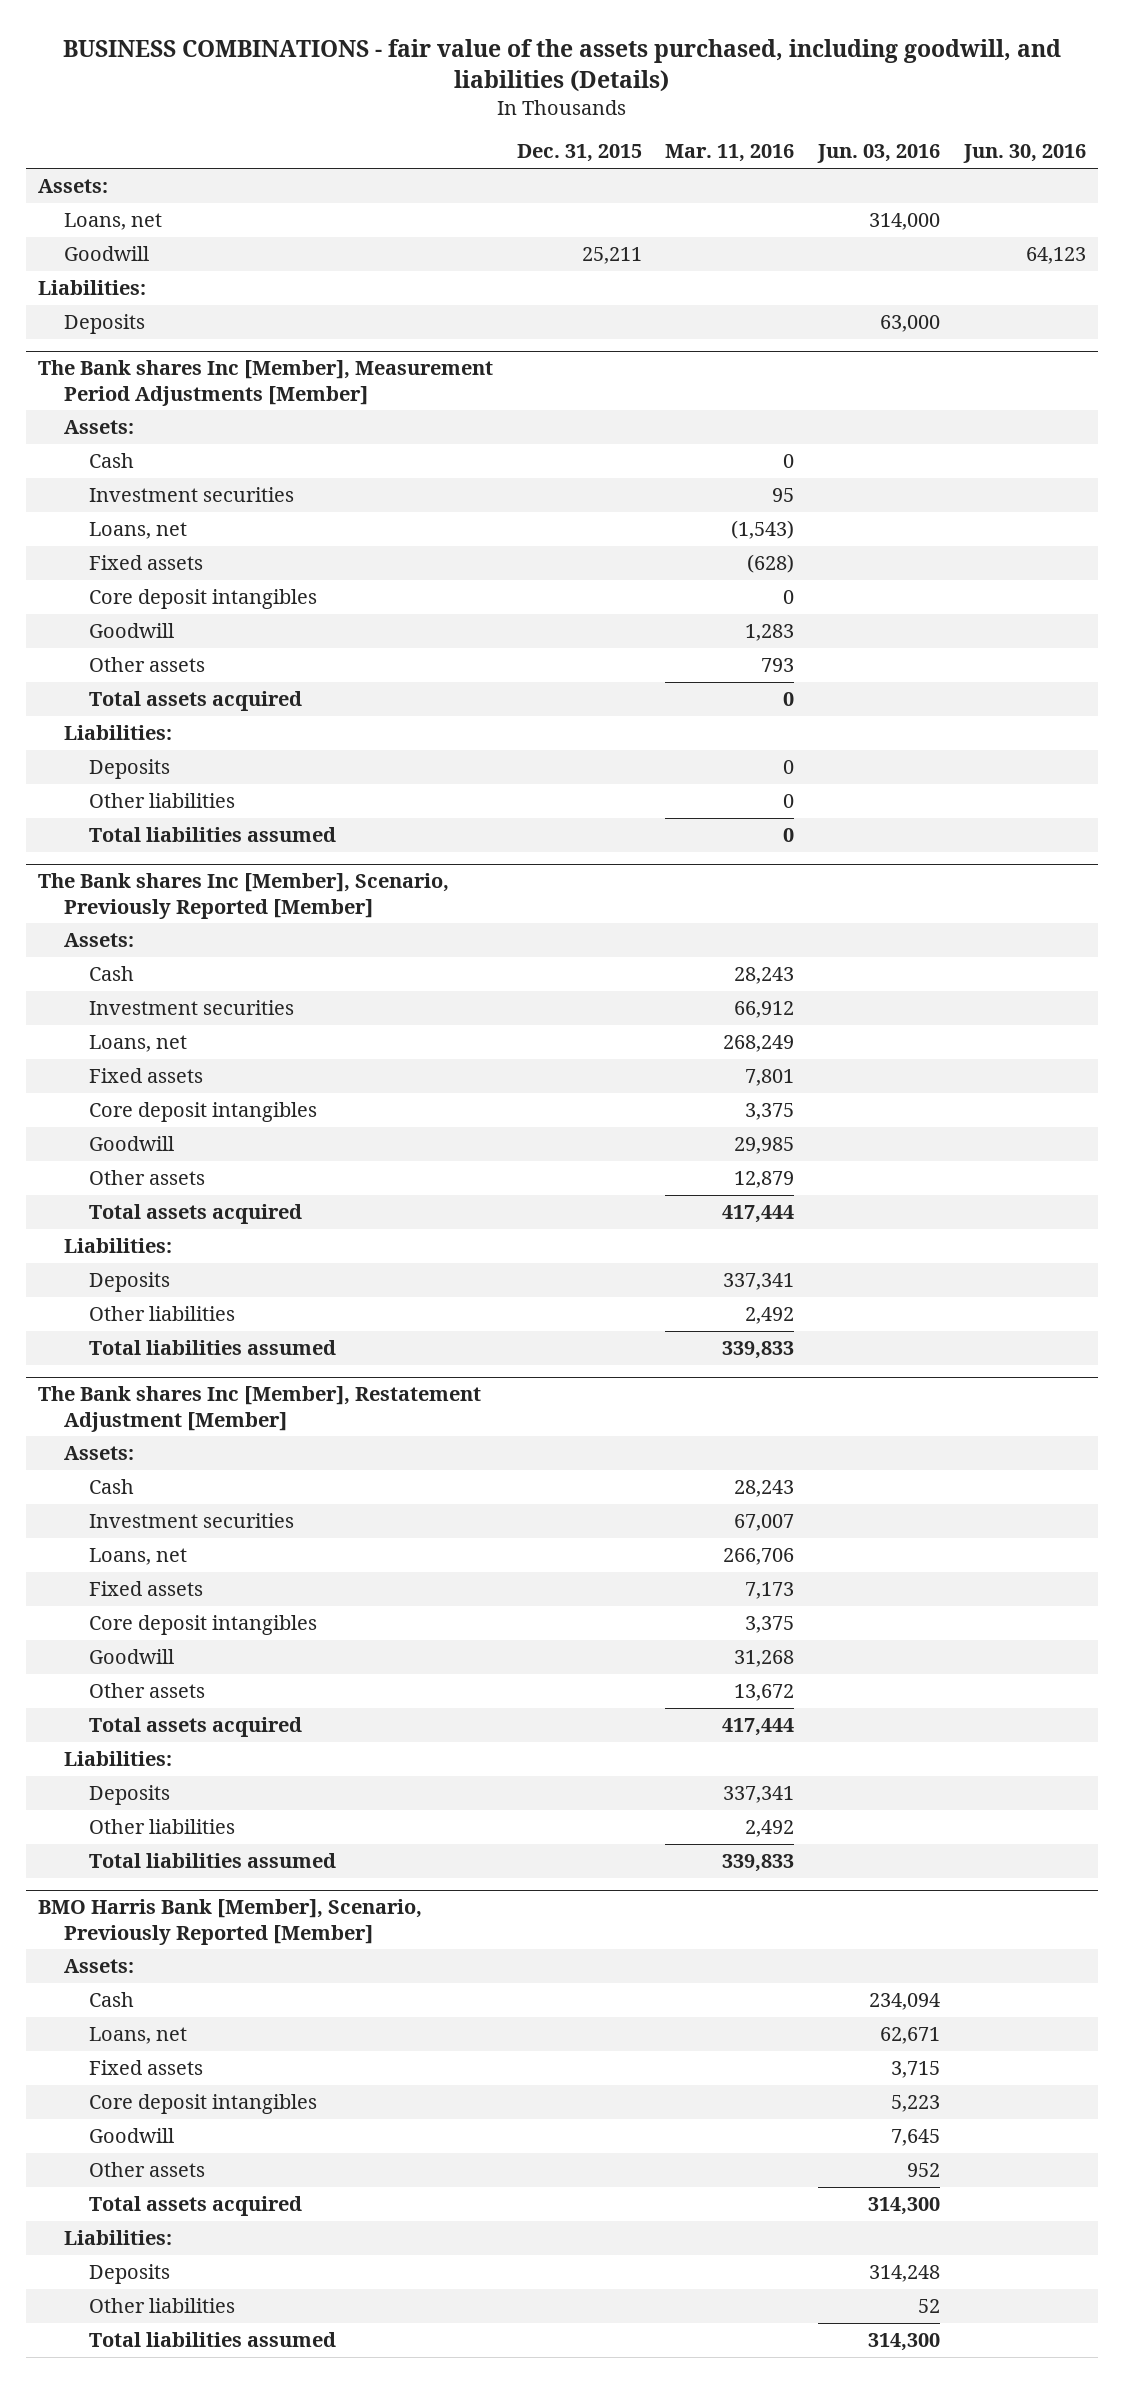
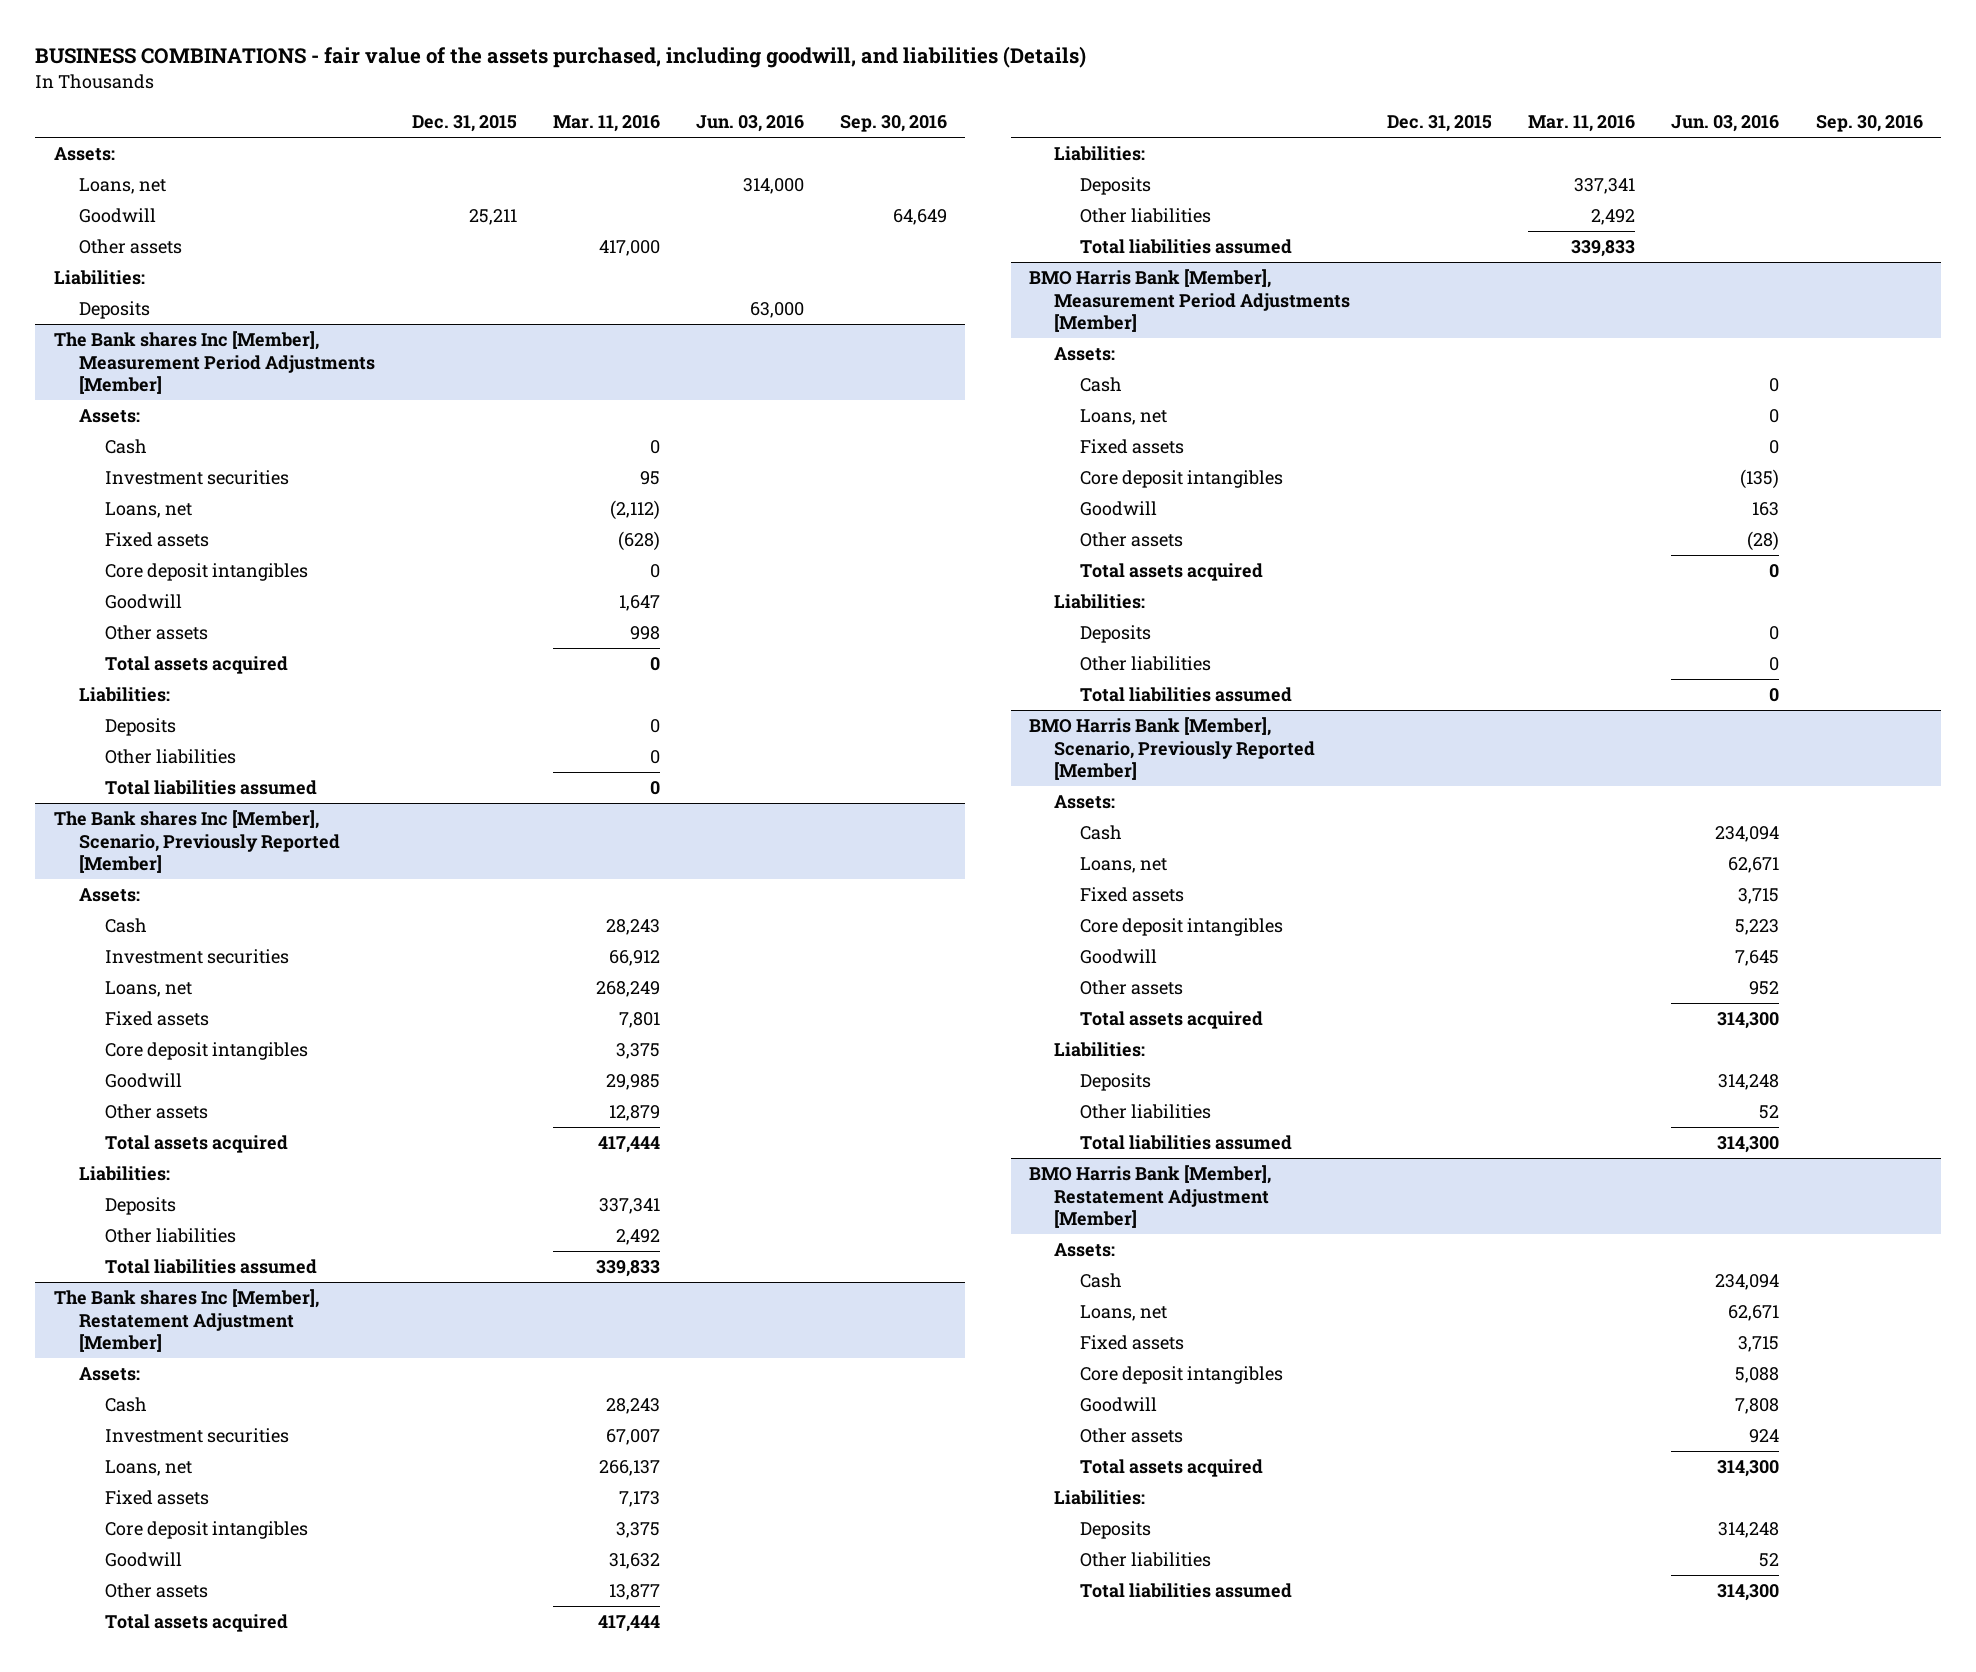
[962,144,1086,164] Jun. 30, 2016 -> none
none -> [840,114,948,132] Sep. 30, 2016
none -> [79,239,183,255] Other assets
[731,519,795,539] (1,543) -> [609,500,660,521] (2,112)
[745,623,795,641] 1,283 -> [618,595,660,612] 1,647
[761,657,795,672] 793 -> [629,626,660,641] 998
[723,1547,795,1565] 266,706 -> [598,1460,660,1477] 266,137
[734,1649,795,1667] 31,268 -> [608,1553,660,1570] 31,632
[734,1683,795,1701] 13,672 -> [608,1584,660,1601] 13,877
none -> [1028,269,1351,333] BMO Harris Bank [Member], Measurement Period Adjustments [Member]
none -> [1054,347,1116,362] Assets:
none -> [1080,377,1123,393] Cash
none -> [1080,409,1168,426] Loans, net
none -> [1080,439,1185,455] Fixed assets
none -> [1080,470,1284,489] Core deposit intangibles
none -> [1080,501,1158,517] Goodwill
none -> [1080,532,1184,548] Other assets
none -> [1080,563,1264,582] Total assets acquired
none -> [1054,594,1146,610] Liabilities:
none -> [1080,625,1152,644] Deposits
none -> [1080,656,1212,672] Other liabilities
none -> [1080,687,1293,703] Total liabilities assumed
none -> [1028,1165,1271,1229] BMO Harris Bank [Member], Restatement Adjustment [Member]
none -> [1054,1243,1116,1258] Assets:
none -> [1080,1273,1123,1289] Cash
none -> [1080,1305,1168,1322] Loans, net
none -> [1080,1335,1185,1351] Fixed assets
none -> [1080,1366,1284,1385] Core deposit intangibles
none -> [1080,1397,1158,1413] Goodwill
none -> [1080,1428,1184,1444] Other assets
none -> [1080,1459,1264,1478] Total assets acquired
none -> [1054,1490,1146,1506] Liabilities:
none -> [1080,1521,1152,1540] Deposits
none -> [1080,1552,1212,1568] Other liabilities
none -> [1080,1583,1293,1599] Total liabilities assumed

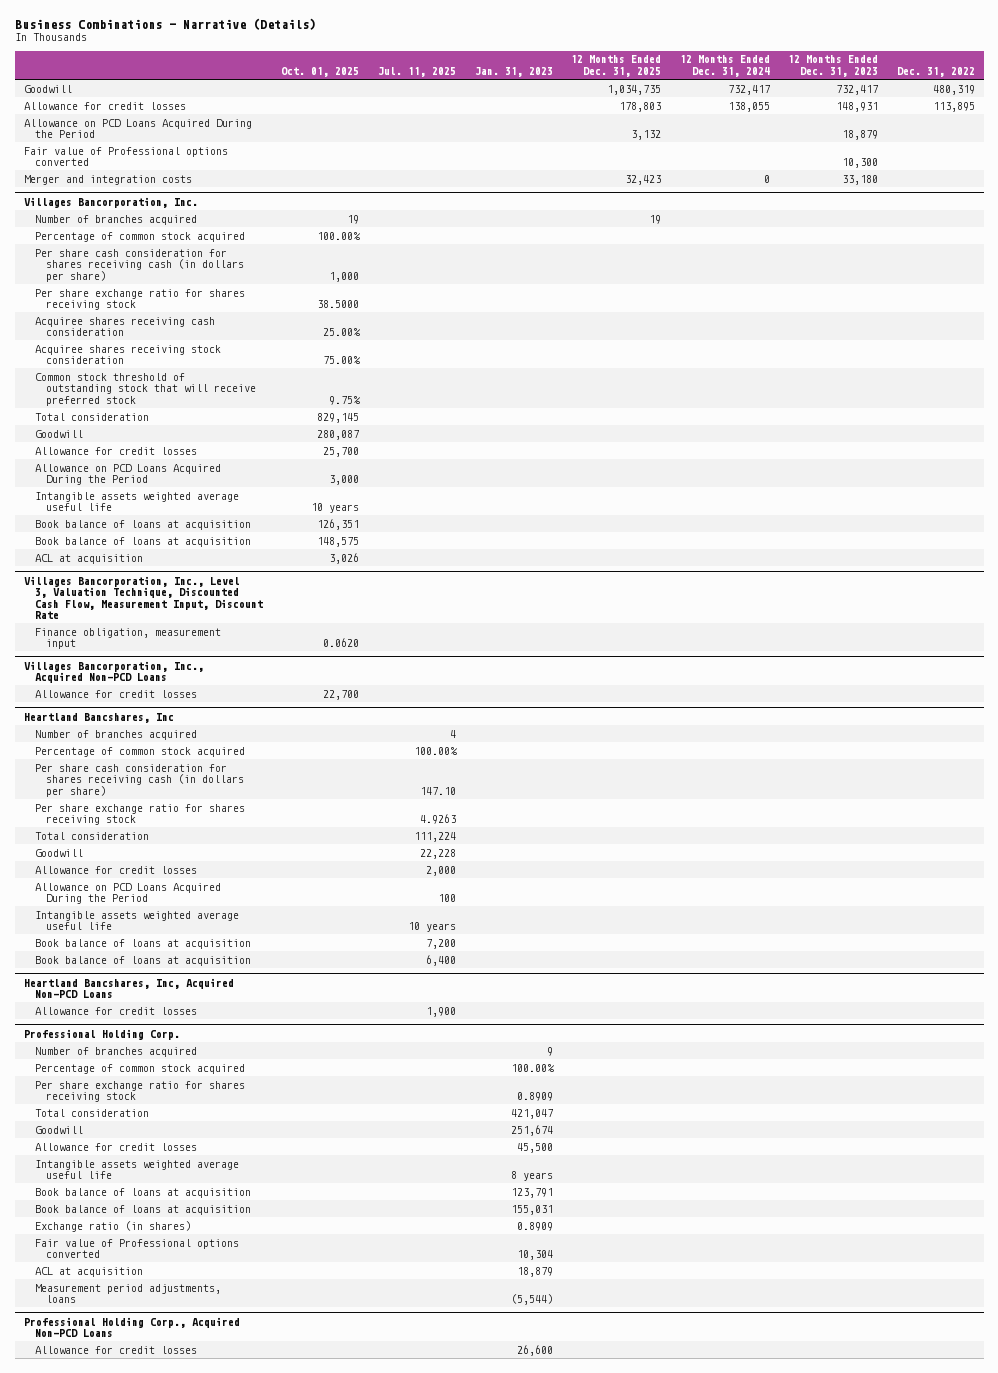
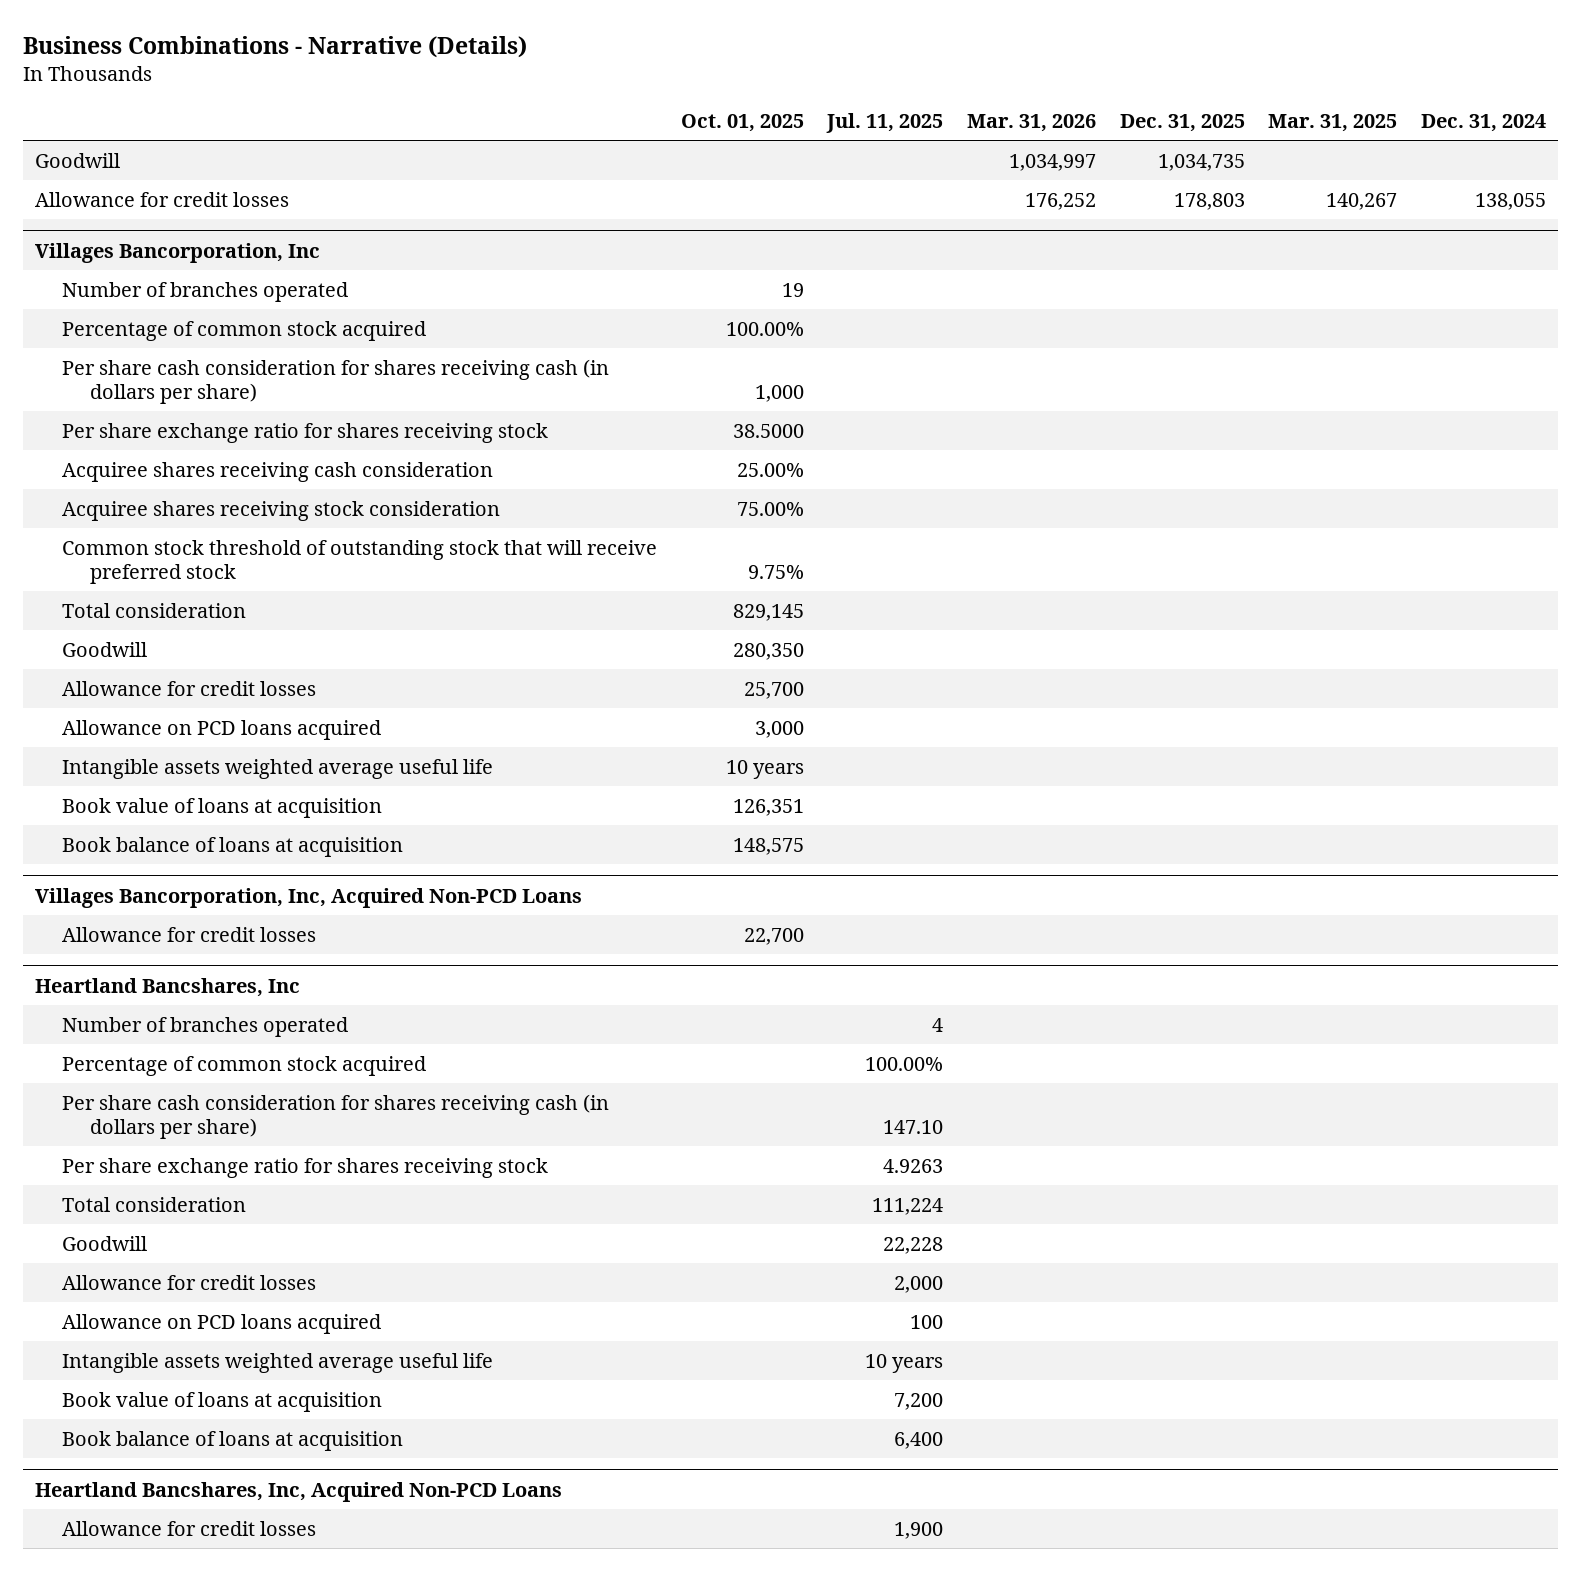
[474,66,553,77] Jan. 31, 2023 -> none
[571,55,662,77] 12 Months Ended Dec. 31, 2025 -> none
[679,55,770,77] 12 Months Ended Dec. 31, 2024 -> none
[788,55,879,77] 12 Months Ended Dec. 31, 2023 -> none
[896,66,975,77] Dec. 31, 2022 -> none
none -> [966,113,1096,132] Mar. 31, 2026
none -> [1119,113,1245,132] Dec. 31, 2025
none -> [1268,113,1398,132] Mar. 31, 2025
none -> [1420,113,1546,132] Dec. 31, 2024
[23,118,252,139] Allowance on PCD Loans Acquired During the Period -> none
[23,146,228,167] Fair value of Professional options converted -> none
[23,174,192,185] Merger and integration costs -> none
[23,196,198,208] Villages Bancorporation, Inc. -> [34,242,320,263] Villages Bancorporation, Inc
[34,214,197,225] Number of branches acquired -> [62,281,349,302] Number of branches operated
[317,429,360,440] 280,087 -> [732,642,804,660] 280,350
[34,463,221,486] Allowance on PCD Loans Acquired During the Period -> [62,719,382,740] Allowance on PCD loans acquired
[34,519,251,530] Book balance of loans at acquisition -> [62,797,383,818] Book value of loans at acquisition
[34,553,143,564] ACL at acquisition -> none
[23,575,263,620] Villages Bancorporation, Inc., Level 3, Valuation Technique, Discounted Cash Flow, Measurement Input, Discount Rate -> none
[34,627,221,650] Finance obligation, measurement input -> none
[23,660,204,684] Villages Bancorporation, Inc., Acquired Non-PCD Loans -> [34,887,582,908] Villages Bancorporation, Inc, Acquired Non-PCD Loans
[34,729,197,740] Number of branches acquired -> [62,1016,349,1037] Number of branches operated
[34,882,221,905] Allowance on PCD Loans Acquired During the Period -> [62,1313,382,1334] Allowance on PCD loans acquired
[34,938,251,949] Book balance of loans at acquisition -> [62,1391,383,1412] Book value of loans at acquisition
[23,1028,180,1040] Professional Holding Corp. -> none
[34,1046,197,1057] Number of branches acquired -> none
[34,1063,245,1074] Percentage of common stock acquired -> none
[34,1080,245,1103] Per share exchange ratio for shares receiving stock -> none
[34,1108,149,1117] Total consideration -> none
[34,1125,83,1134] Goodwill -> none
[34,1142,197,1151] Allowance for credit losses -> none
[34,1159,239,1180] Intangible assets weighted average useful life -> none
[34,1187,251,1198] Book balance of loans at acquisition -> none
[34,1204,251,1215] Book balance of loans at acquisition -> none
[34,1220,191,1232] Exchange ratio (in shares) -> none
[34,1238,239,1259] Fair value of Professional options converted -> none
[34,1266,143,1277] ACL at acquisition -> none
[34,1283,221,1304] Measurement period adjustments, loans -> none
[23,1316,240,1338] Professional Holding Corp., Acquired Non-PCD Loans -> none
[34,1345,197,1354] Allowance for credit losses -> none

